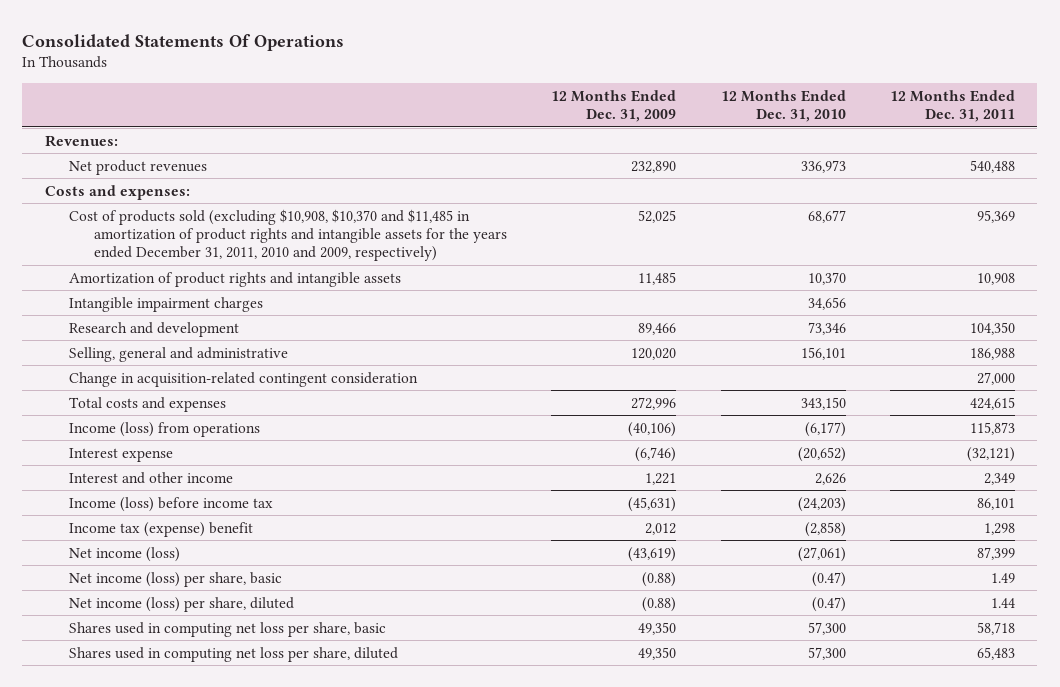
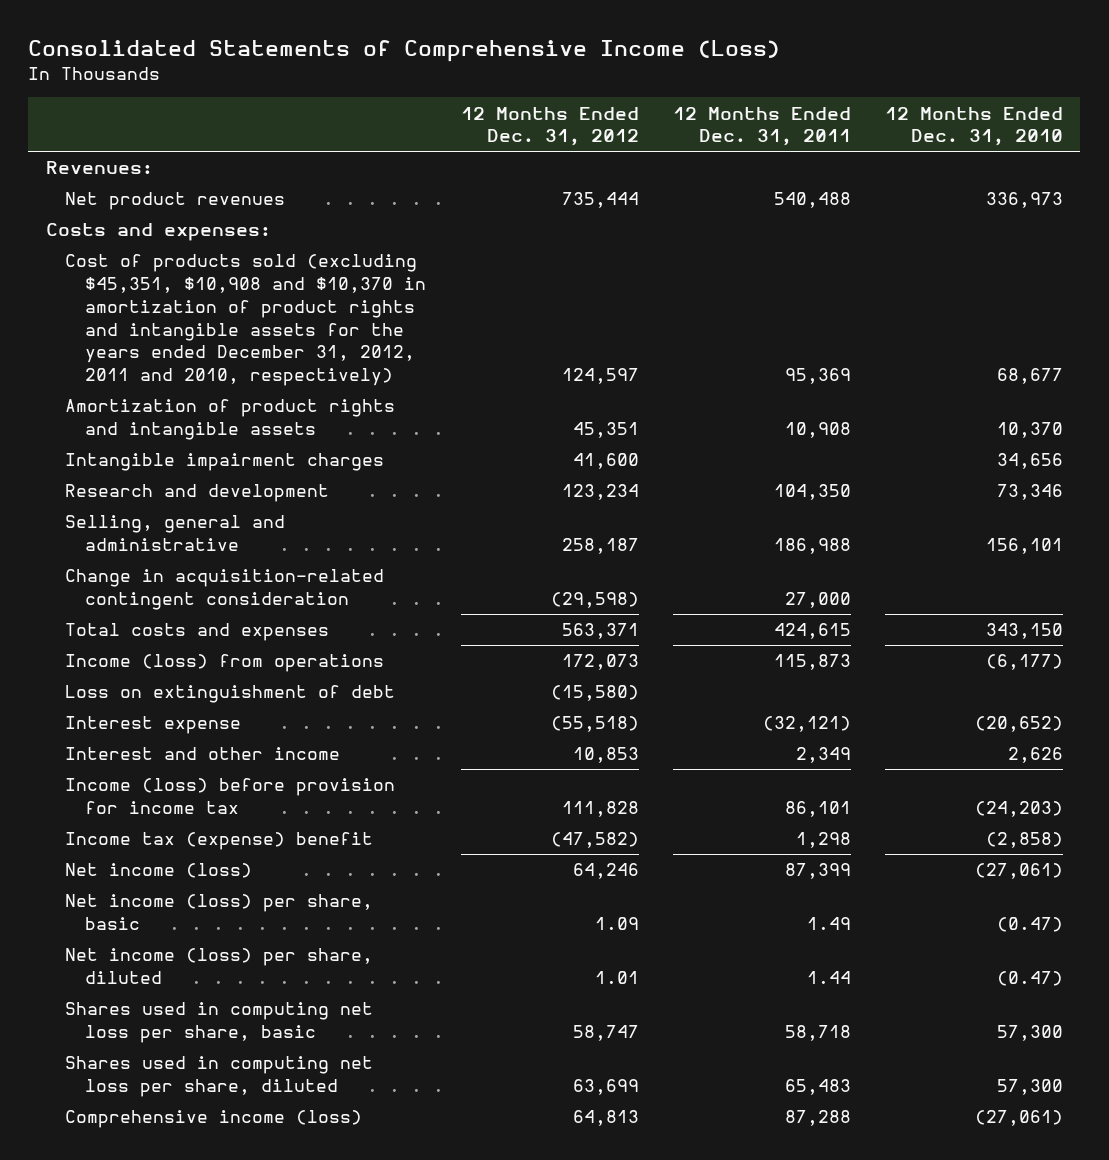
[22,33,345,51] Consolidated Statements Of Operations -> [28,39,781,62] Consolidated Statements of Comprehensive Income (Loss)
[551,89,677,122] 12 Months Ended Dec. 31, 2009 -> none
none -> [460,106,639,147] 12 Months Ended Dec. 31, 2012
[69,208,507,262] Cost of products sold (excluding $10,908, $10,370 and $11,485 in amortization of product rights and intangible assets for the years ended December 31, 2011, 2010 and 2009, respectively) -> [65,254,427,387] Cost of products sold (excluding $45,351, $10,908 and $10,370 in amortization of product rights and intangible assets for the years ended December 31, 2012, 2011 and 2010, respectively)
none -> [65,685,396,704] Loss on extinguishment of debt
[69,496,274,512] Income (loss) before income tax -> [65,778,396,815] Income (loss) before provision for income tax
none -> [65,1110,363,1129] Comprehensive income (loss)

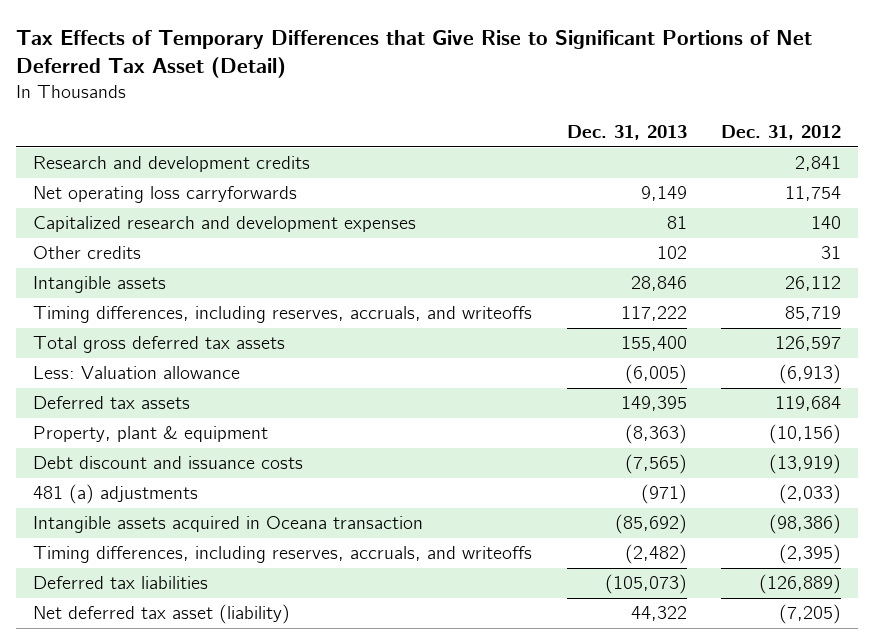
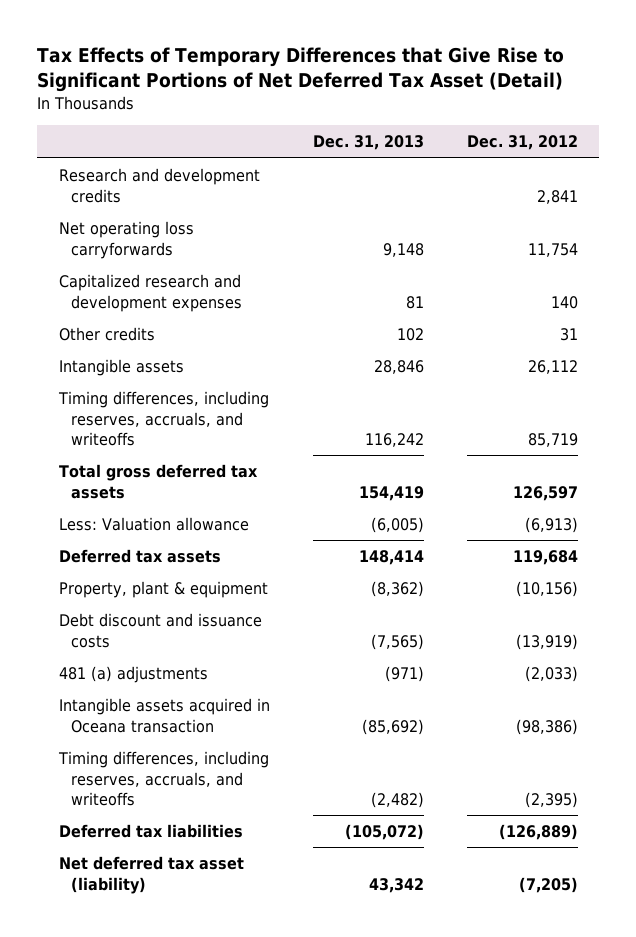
[640,186,687,202] 9,149 -> [382,242,424,257] 9,148
[620,306,687,322] 117,222 -> [364,433,424,448] 116,242
[620,336,687,352] 155,400 -> [358,485,424,501] 154,419
[620,396,687,412] 149,395 -> [358,550,424,566] 148,414
[624,424,687,445] (8,363) -> [370,581,424,598] (8,362)
[604,574,687,595] (105,073) -> [344,824,424,841] (105,072)
[630,606,687,622] 44,322 -> [368,877,424,893] 43,342

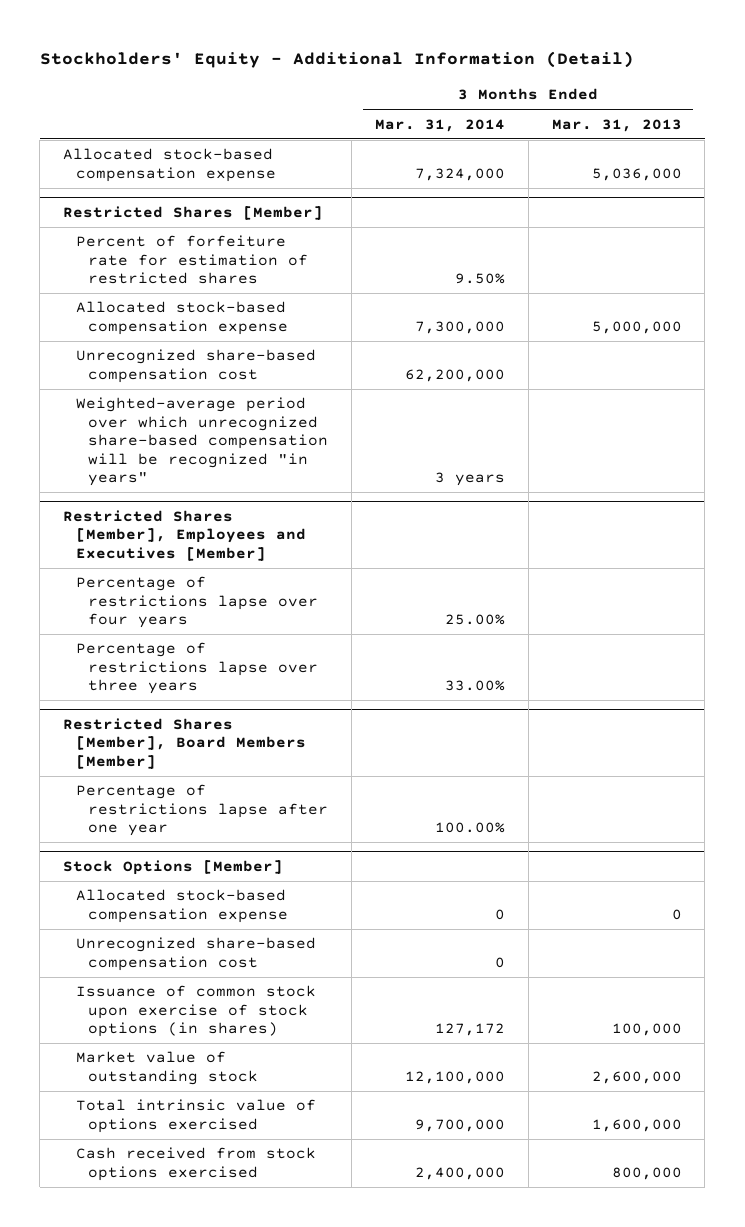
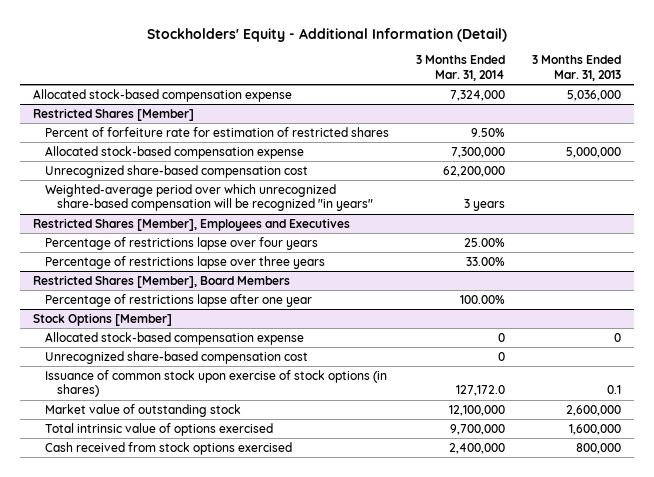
[62,509,306,561] Restricted Shares [Member], Employees and Executives [Member] -> [33,217,351,231] Restricted Shares [Member], Employees and Executives
[62,717,306,769] Restricted Shares [Member], Board Members [Member] -> [33,274,291,288] Restricted Shares [Member], Board Members
[435,1023,506,1037] 127,172 -> [455,385,505,397] 127,172.0
[611,1023,682,1037] 100,000 -> [606,385,621,395] 0.1

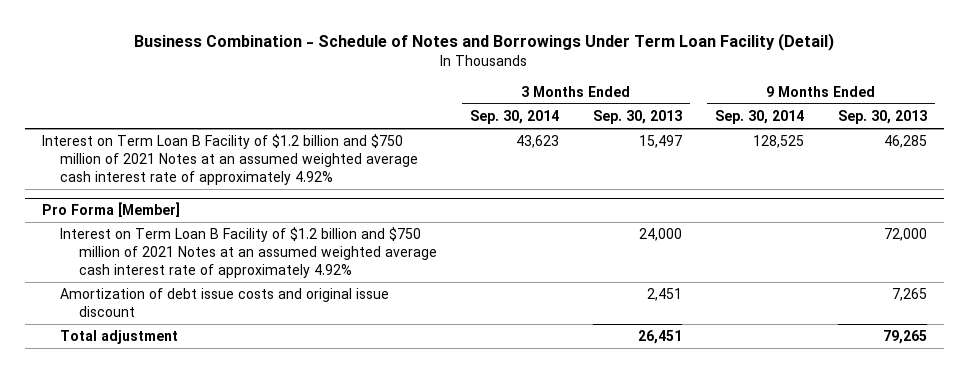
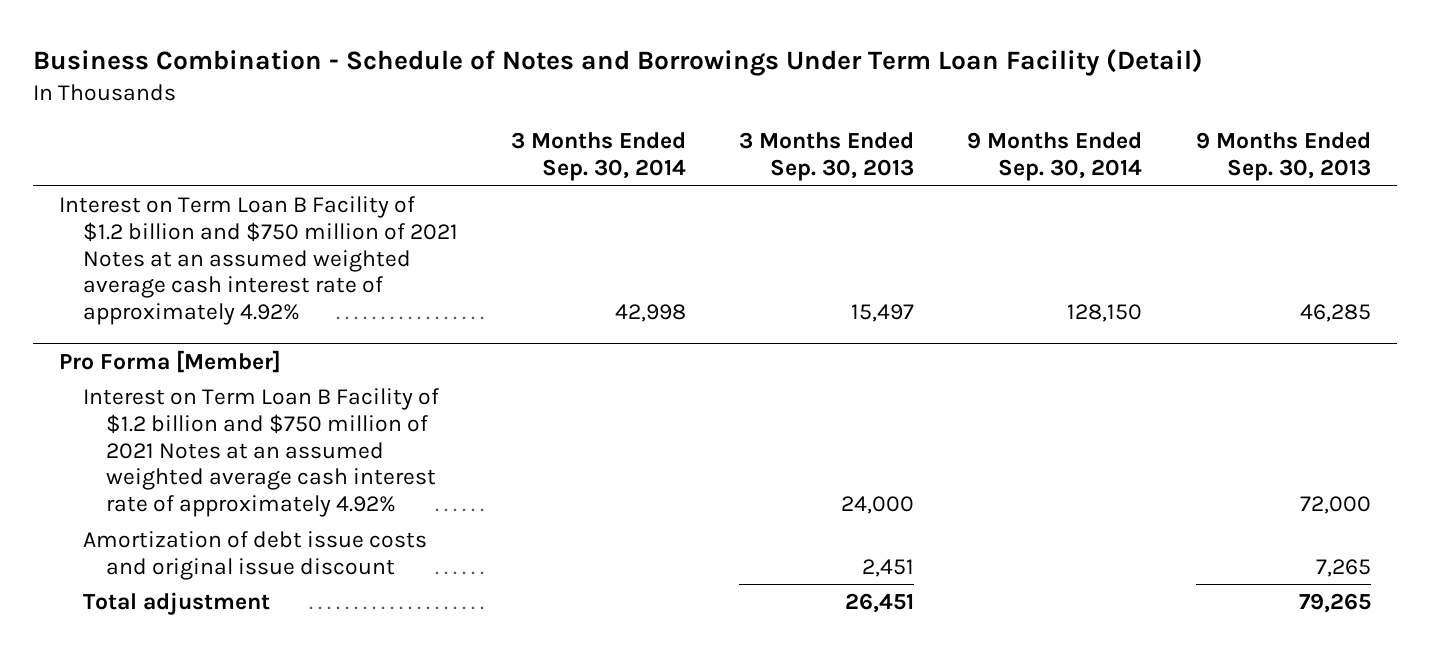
[516,135,560,149] 43,623 -> [614,304,686,323] 42,998
[753,135,805,149] 128,525 -> [1067,304,1143,323] 128,150

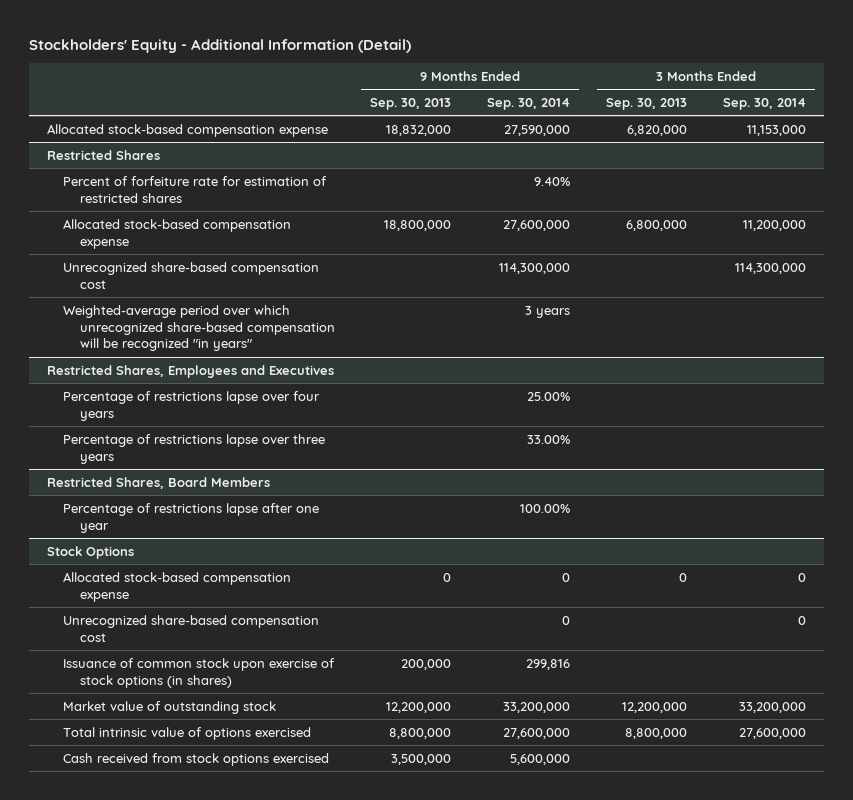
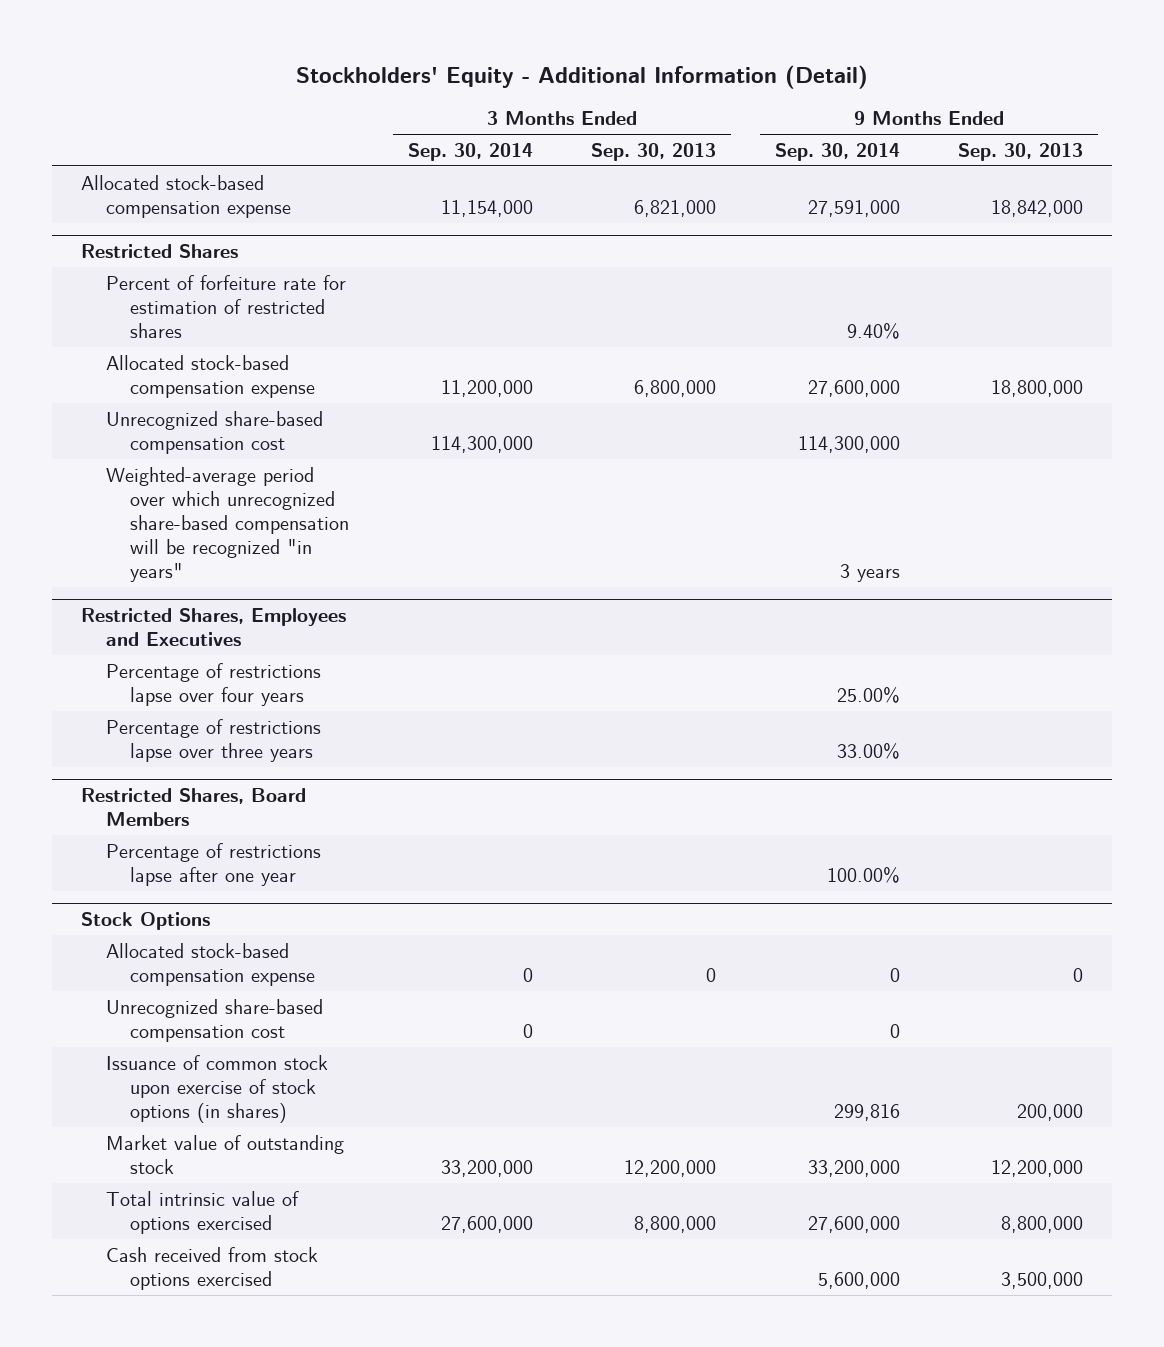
[386,124,452,136] 18,832,000 -> [991,199,1084,217] 18,842,000
[504,124,571,136] 27,590,000 -> [807,199,900,217] 27,591,000
[627,124,688,136] 6,820,000 -> [634,199,717,217] 6,821,000
[747,124,807,136] 11,153,000 -> [440,199,533,217] 11,154,000

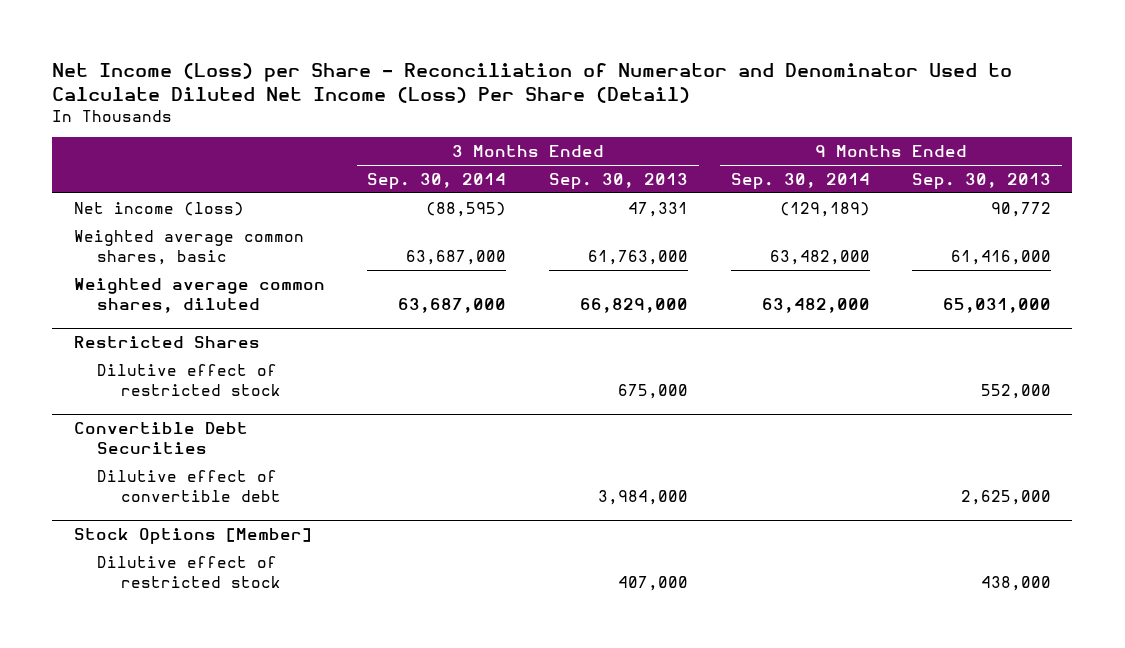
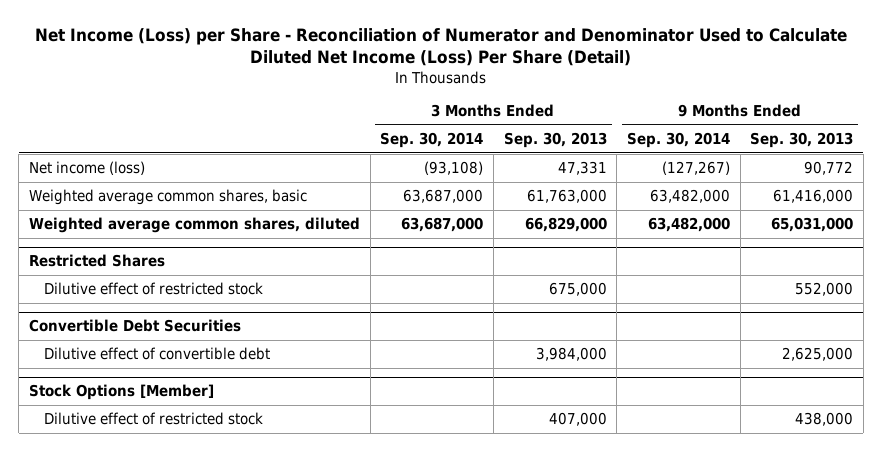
[426,201,507,217] (88,595) -> [424,161,484,176] (93,108)
[779,201,870,217] (129,189) -> [661,161,730,176] (127,267)

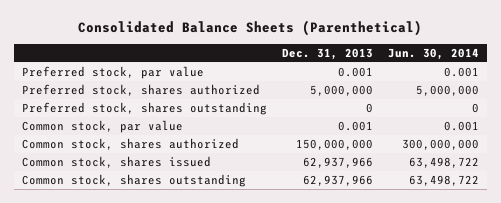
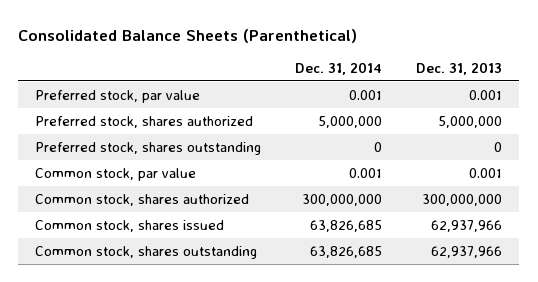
[388,47,480,60] Jun. 30, 2014 -> none
none -> [295,61,383,75] Dec. 31, 2014
[295,139,373,151] 150,000,000 -> [422,193,503,206] 300,000,000

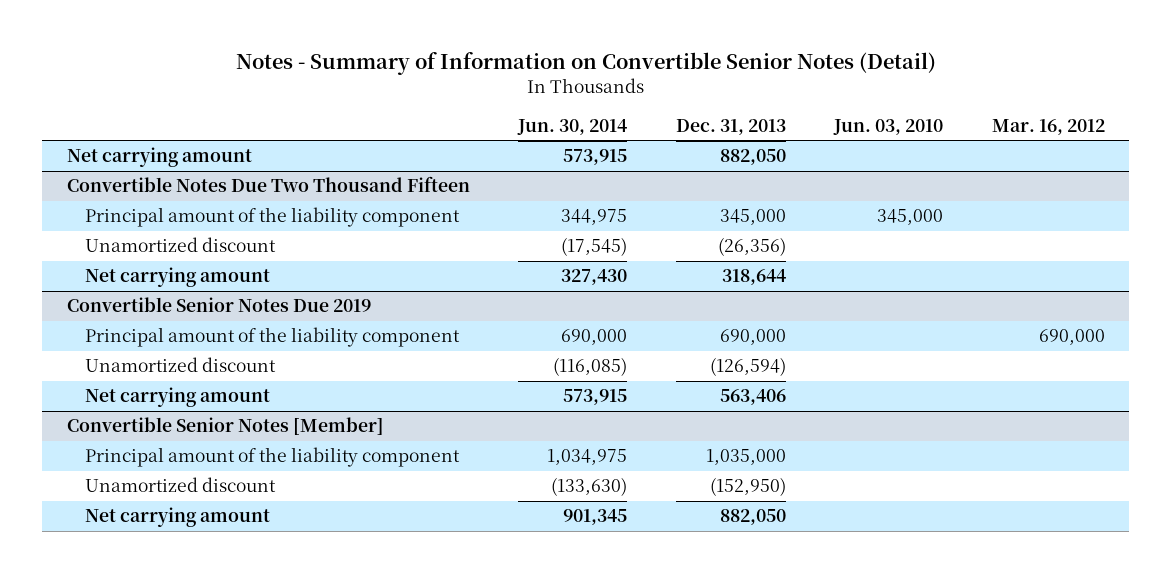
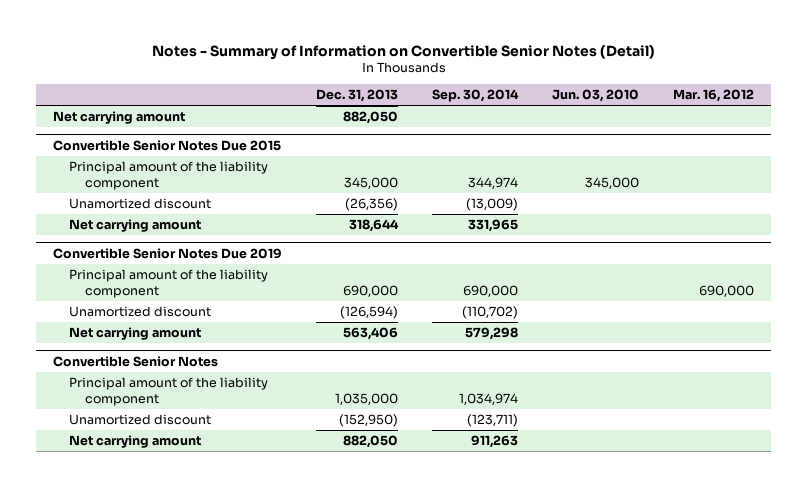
[517,118,628,135] Jun. 30, 2014 -> none
none -> [432,89,520,103] Sep. 30, 2014
[66,176,470,193] Convertible Notes Due Two Thousand Fifteen -> [53,139,282,151] Convertible Senior Notes Due 2015
[66,417,384,436] Convertible Senior Notes [Member] -> [53,355,219,367] Convertible Senior Notes

